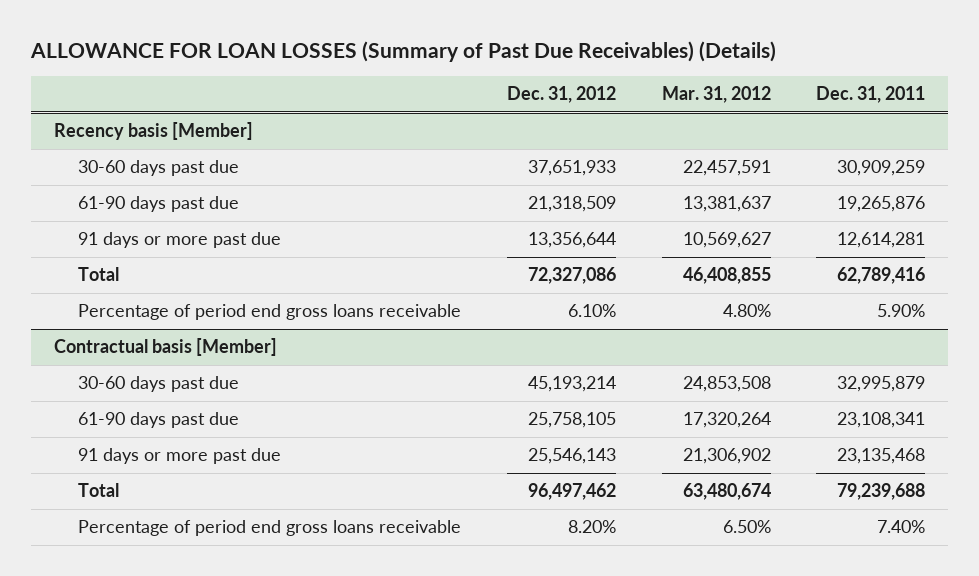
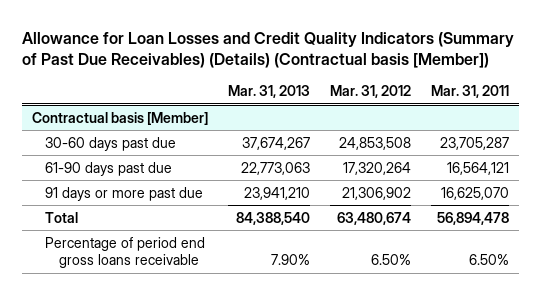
[29,41,776,63] ALLOWANCE FOR LOAN LOSSES (Summary of Past Due Receivables) (Details) -> [22,31,515,69] Allowance for Loan Losses and Credit Quality Indicators (Summary of Past Due Receivables) (Details) (Contractual basis [Member])
[506,86,616,104] Dec. 31, 2012 -> none
[816,86,926,104] Dec. 31, 2011 -> none
none -> [228,85,311,99] Mar. 31, 2013
none -> [430,85,509,99] Mar. 31, 2011
[53,122,253,141] Recency basis [Member] -> none
[77,160,239,177] 30-60 days past due -> none
[77,196,239,213] 61-90 days past due -> none
[77,232,281,249] 91 days or more past due -> none
[77,267,119,282] Total -> none
[77,304,461,321] Percentage of period end gross loans receivable -> none

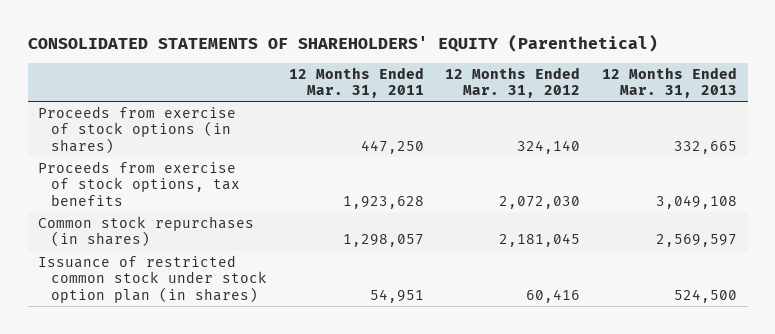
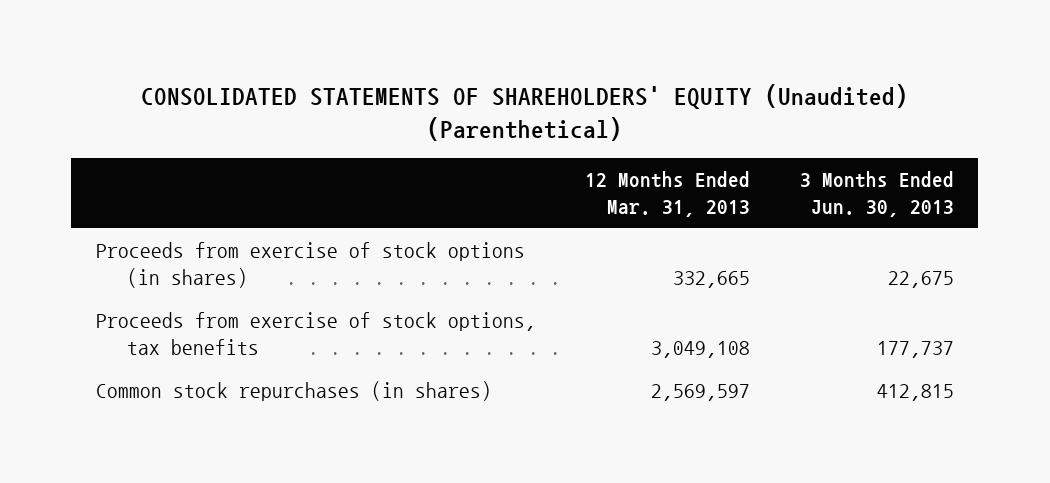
[27,33,658,52] CONSOLIDATED STATEMENTS OF SHAREHOLDERS' EQUITY (Parenthetical) -> [140,84,908,141] CONSOLIDATED STATEMENTS OF SHAREHOLDERS' EQUITY (Unaudited) (Parenthetical)
[288,66,424,99] 12 Months Ended Mar. 31, 2011 -> none
[445,66,581,99] 12 Months Ended Mar. 31, 2012 -> none
none -> [799,171,954,217] 3 Months Ended Jun. 30, 2013
[38,255,268,303] Issuance of restricted common stock under stock option plan (in shares) -> none

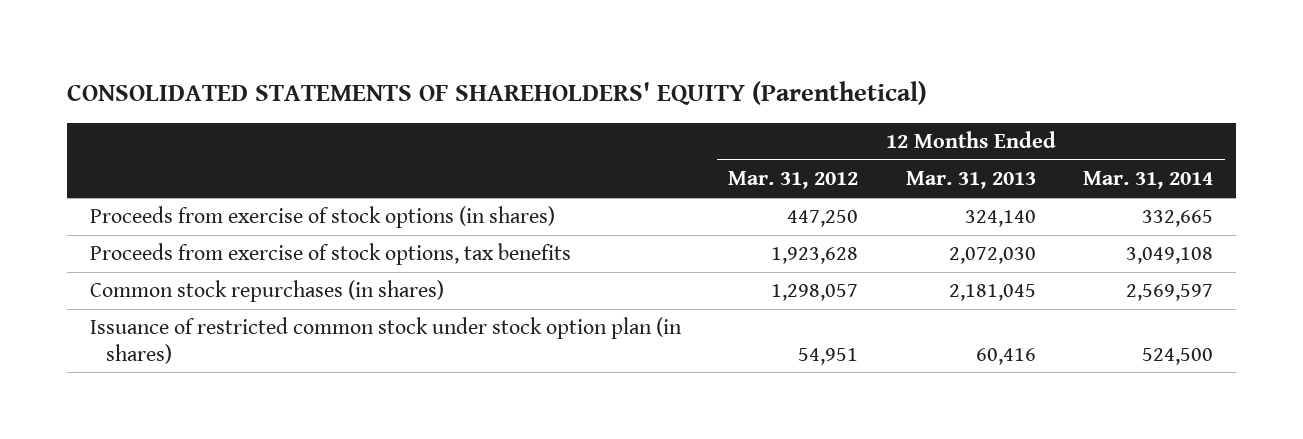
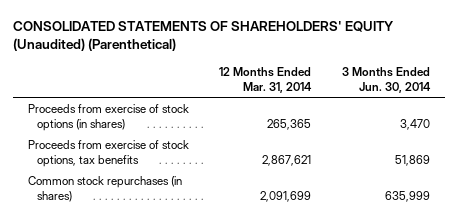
[66,80,927,105] CONSOLIDATED STATEMENTS OF SHAREHOLDERS' EQUITY (Parenthetical) -> [12,20,394,52] CONSOLIDATED STATEMENTS OF SHAREHOLDERS' EQUITY (Unaudited) (Parenthetical)
[728,171,859,190] Mar. 31, 2012 -> none
[905,171,1036,190] Mar. 31, 2013 -> none
none -> [341,66,431,93] 3 Months Ended Jun. 30, 2014
[90,317,683,364] Issuance of restricted common stock under stock option plan (in shares) -> none
[1141,210,1213,228] 332,665 -> [267,118,312,130] 265,365
[1125,247,1213,265] 3,049,108 -> [262,154,312,166] 2,867,621
[1125,284,1213,302] 2,569,597 -> [260,190,312,202] 2,091,699

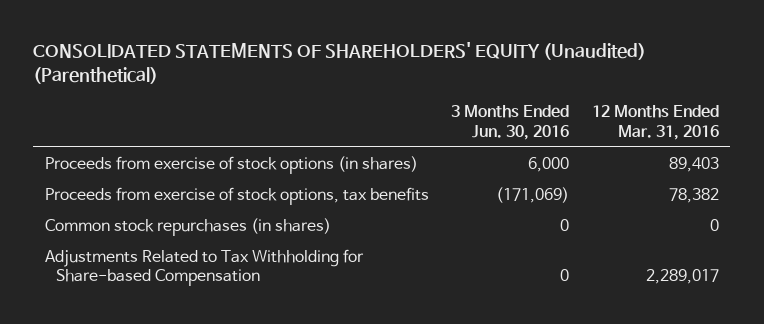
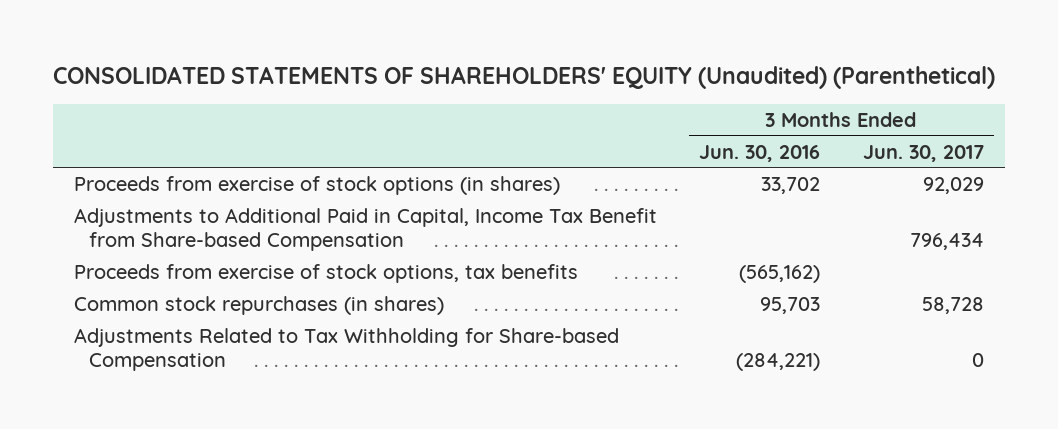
[592,105,720,140] 12 Months Ended Mar. 31, 2016 -> none
none -> [862,144,984,162] Jun. 30, 2017
[528,157,570,173] 6,000 -> [761,176,821,194] 33,702
none -> [74,207,658,252] Adjustments to Additional Paid in Capital, Income Tax Benefit from Share-based Compensation
[496,187,570,204] (171,069) -> [739,264,821,283] (565,162)
[560,219,570,232] 0 -> [760,296,821,314] 95,703
[560,269,570,282] 0 -> [736,353,821,372] (284,221)

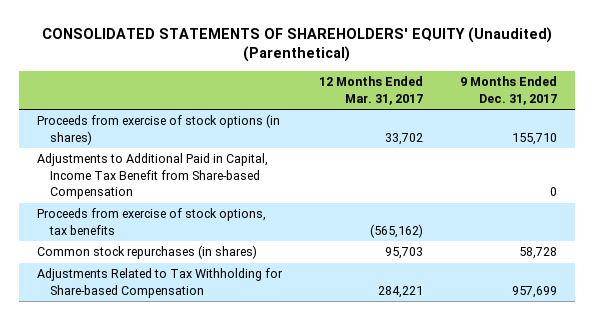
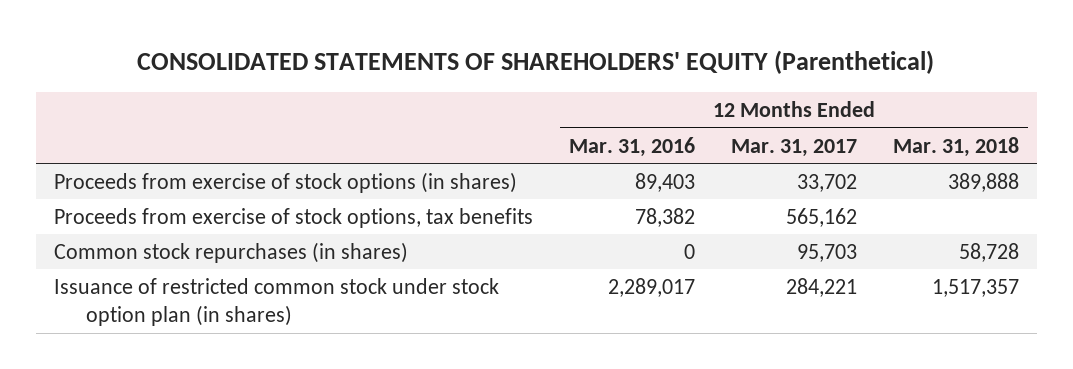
[42,26,553,63] CONSOLIDATED STATEMENTS OF SHAREHOLDERS' EQUITY (Unaudited) (Parenthetical) -> [137,49,935,74] CONSOLIDATED STATEMENTS OF SHAREHOLDERS' EQUITY (Parenthetical)
[459,76,557,105] 9 Months Ended Dec. 31, 2017 -> none
none -> [568,136,695,157] Mar. 31, 2016
none -> [893,136,1020,157] Mar. 31, 2018
[37,153,269,200] Adjustments to Additional Paid in Capital, Income Tax Benefit from Share-based Compensation -> none
[370,223,424,238] (565,162) -> [786,207,858,227] 565,162
[37,268,284,298] Adjustments Related to Tax Withholding for Share-based Compensation -> [53,277,499,327] Issuance of restricted common stock under stock option plan (in shares)

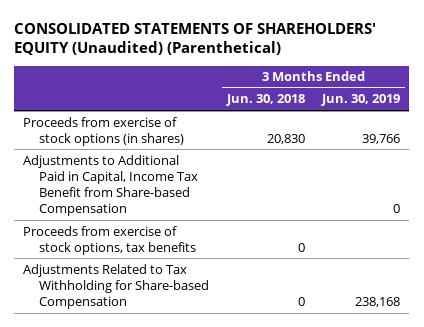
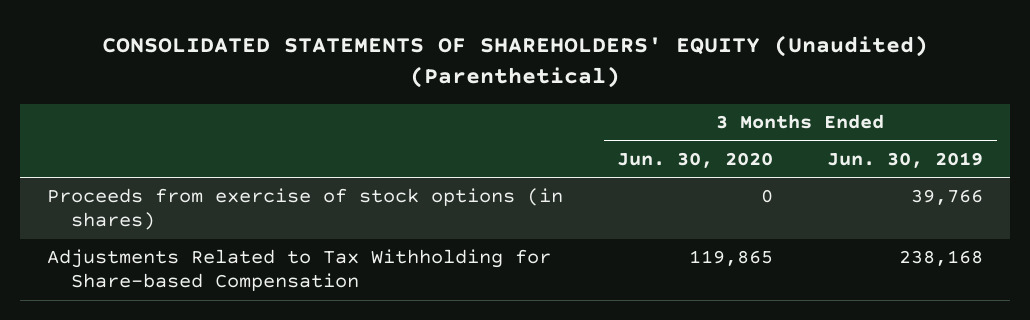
[225,94,305,107] Jun. 30, 2018 -> none
none -> [617,151,774,168] Jun. 30, 2020
[23,154,199,216] Adjustments to Additional Paid in Capital, Income Tax Benefit from Share-based Compensation -> none
[23,225,197,255] Proceeds from exercise of stock options, tax benefits -> none

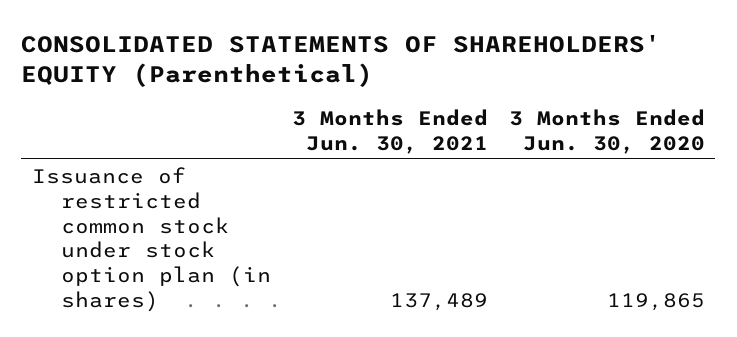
[102,34,929,89] CONSOLIDATED STATEMENTS OF SHAREHOLDERS' EQUITY (Unaudited) (Parenthetical) -> [21,33,662,88] CONSOLIDATED STATEMENTS OF SHAREHOLDERS' EQUITY (Parenthetical)
[827,151,984,168] Jun. 30, 2019 -> none
none -> [292,108,489,154] 3 Months Ended Jun. 30, 2021
[47,188,564,231] Proceeds from exercise of stock options (in shares) -> none
[47,249,552,292] Adjustments Related to Tax Withholding for Share-based Compensation -> [31,167,272,312] Issuance of restricted common stock under stock option plan (in shares)

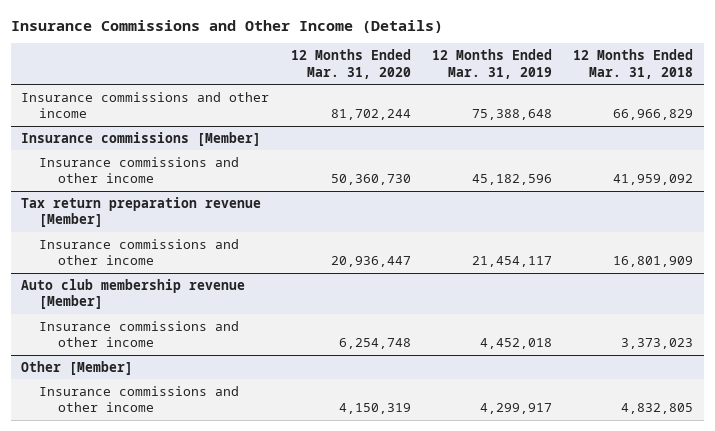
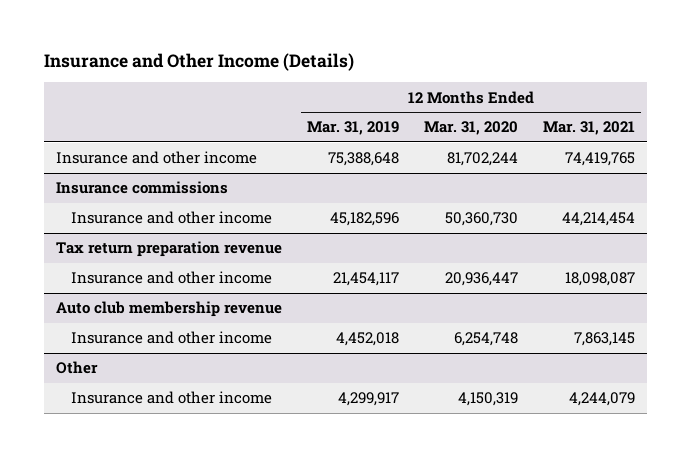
[10,19,443,33] Insurance Commissions and Other Income (Details) -> [43,53,354,72] Insurance and Other Income (Details)
[573,49,694,79] 12 Months Ended Mar. 31, 2018 -> none
none -> [542,121,635,136] Mar. 31, 2021
[21,91,270,119] Insurance commissions and other income -> [56,151,258,165] Insurance and other income
[21,131,262,146] Insurance commissions [Member] -> [56,181,229,195] Insurance commissions
[39,156,240,184] Insurance commissions and other income -> [71,211,273,225] Insurance and other income
[21,196,262,228] Tax return preparation revenue [Member] -> [56,241,283,258] Tax return preparation revenue
[39,238,240,266] Insurance commissions and other income -> [71,271,273,285] Insurance and other income
[21,278,246,310] Auto club membership revenue [Member] -> [56,301,283,318] Auto club membership revenue
[39,320,240,348] Insurance commissions and other income -> [71,331,273,345] Insurance and other income
[21,360,134,375] Other [Member] -> [56,361,99,375] Other
[39,385,240,413] Insurance commissions and other income -> [71,391,273,405] Insurance and other income

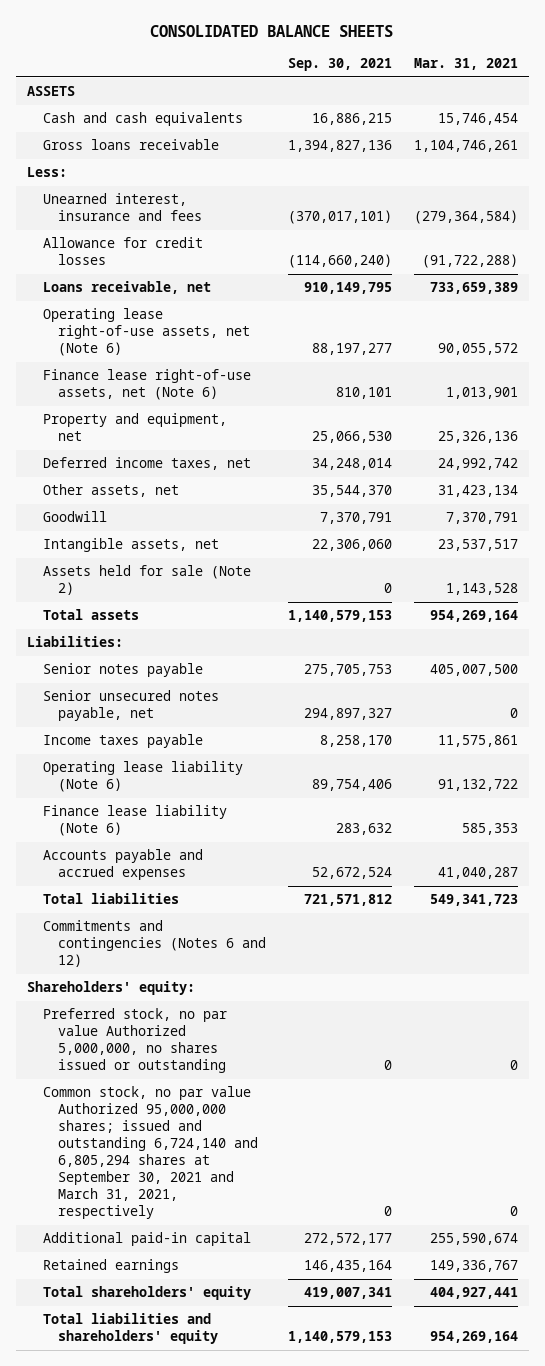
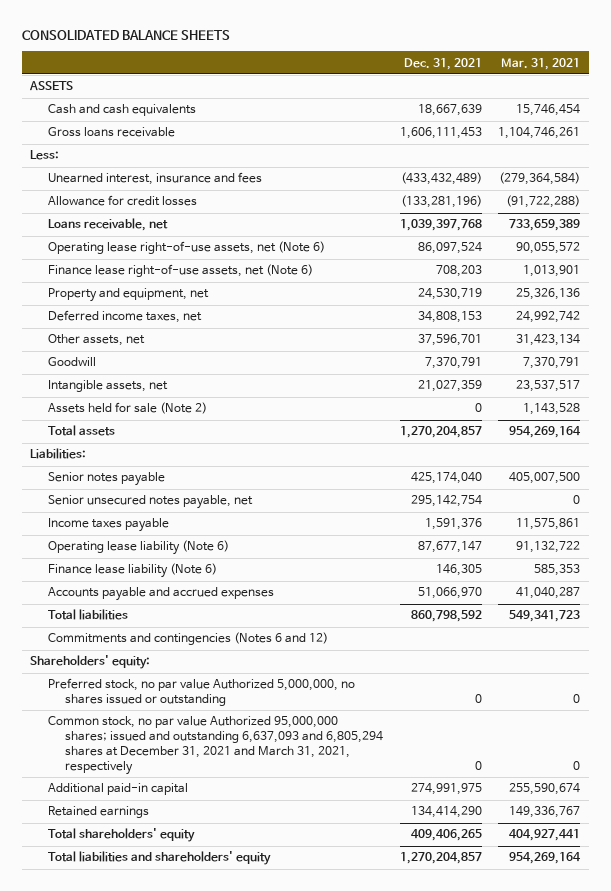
[288,58,393,72] Sep. 30, 2021 -> none
none -> [403,57,482,70] Dec. 31, 2021
[42,1086,259,1220] Common stock, no par value Authorized 95,000,000 shares; issued and outstanding 6,724,140 and 6,805,294 shares at September 30, 2021 and March 31, 2021, respectively -> [47,716,384,776] Common stock, no par value Authorized 95,000,000 shares; issued and outstanding 6,637,093 and 6,805,294 shares at December 31, 2021 and March 31, 2021, respectively

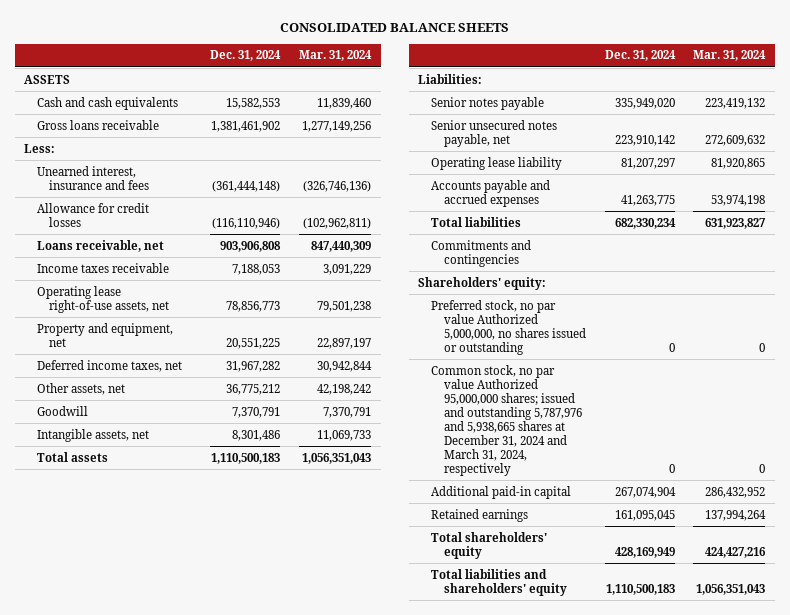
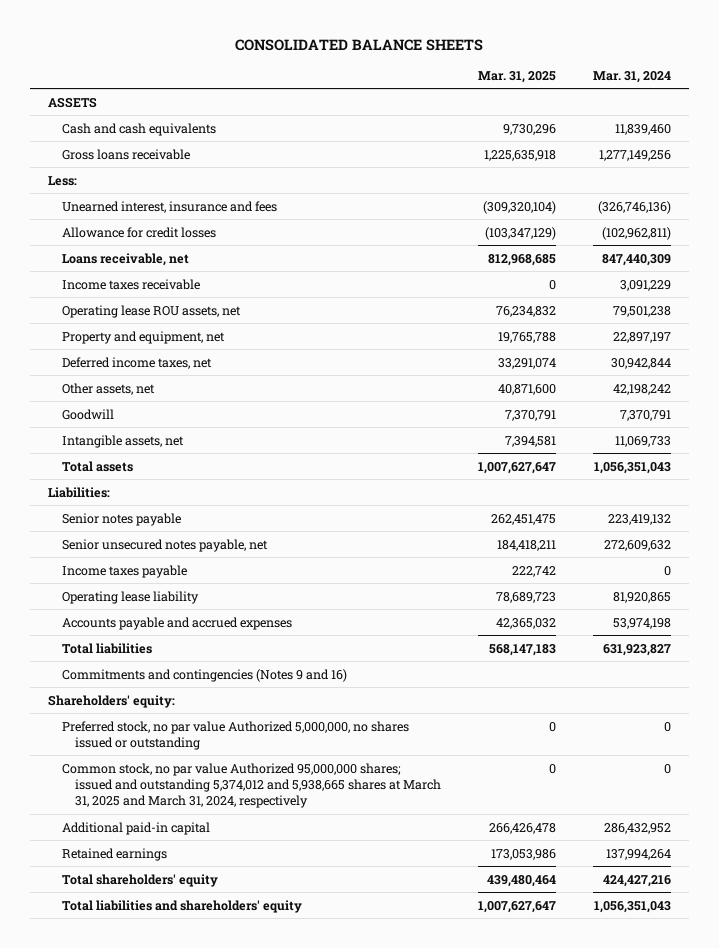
[210,50,282,62] Dec. 31, 2024 -> none
none -> [477,70,556,83] Mar. 31, 2025
[36,285,170,313] Operating lease right-of-use assets, net -> [61,304,241,318] Operating lease ROU assets, net
none -> [61,564,187,578] Income taxes payable
[431,239,532,267] Commitments and contingencies -> [61,668,347,682] Commitments and contingencies (Notes 9 and 16)
[431,364,582,477] Common stock, no par value Authorized 95,000,000 shares; issued and outstanding 5,787,976 and 5,938,665 shares at December 31, 2024 and March 31, 2024, respectively -> [61,762,442,809] Common stock, no par value Authorized 95,000,000 shares; issued and outstanding 5,374,012 and 5,938,665 shares at March 31, 2025 and March 31, 2024, respectively

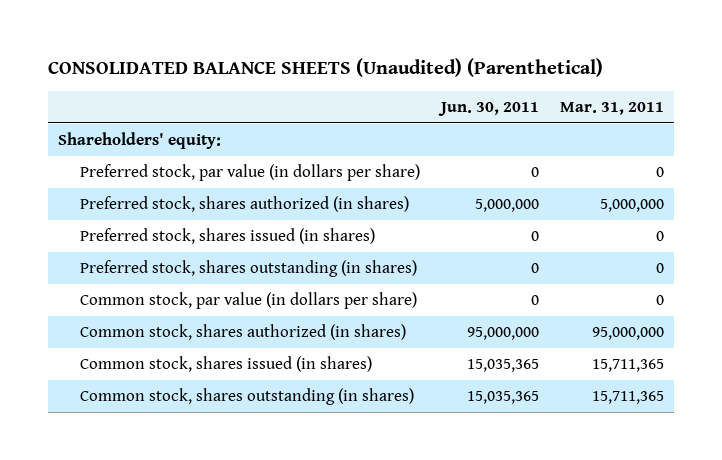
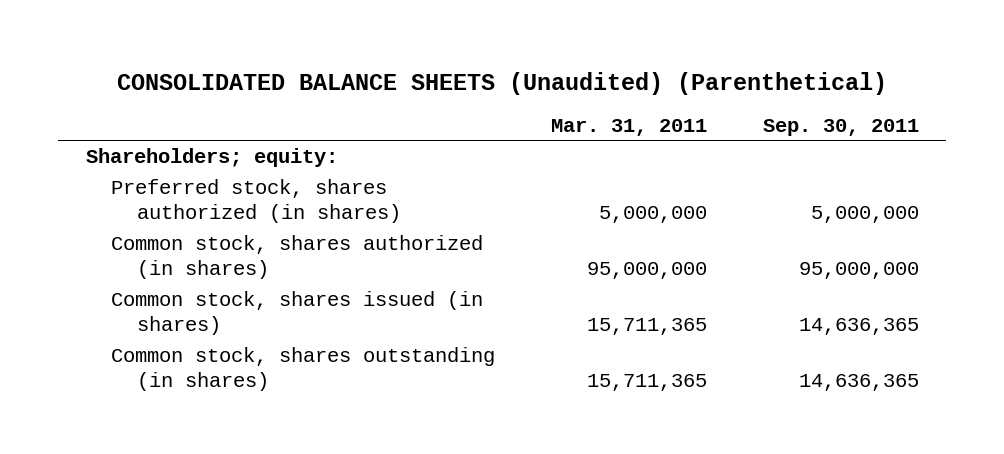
[437,102,539,117] Jun. 30, 2011 -> none
none -> [762,118,919,136] Sep. 30, 2011
[79,164,420,182] Preferred stock, par value (in dollars per share) -> none
[58,132,222,150] Shareholders' equity: -> [85,147,338,167] Shareholders; equity:
[79,228,375,245] Preferred stock, shares issued (in shares) -> none
[79,260,417,278] Preferred stock, shares outstanding (in shares) -> none
[79,292,417,310] Common stock, par value (in dollars per share) -> none

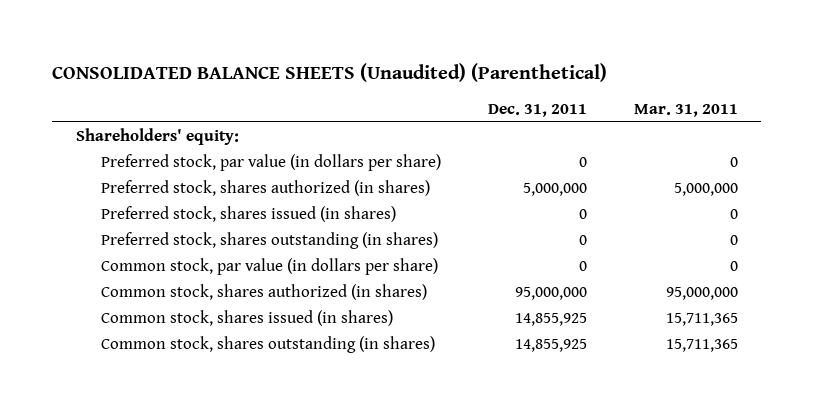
[762,118,919,136] Sep. 30, 2011 -> none
none -> [488,104,588,118] Dec. 31, 2011
[85,147,338,167] Shareholders; equity: -> [75,128,239,146] Shareholders' equity:
none -> [101,154,442,172] Preferred stock, par value (in dollars per share)
none -> [101,206,397,223] Preferred stock, shares issued (in shares)
none -> [101,232,439,250] Preferred stock, shares outstanding (in shares)
none -> [101,258,439,276] Common stock, par value (in dollars per share)

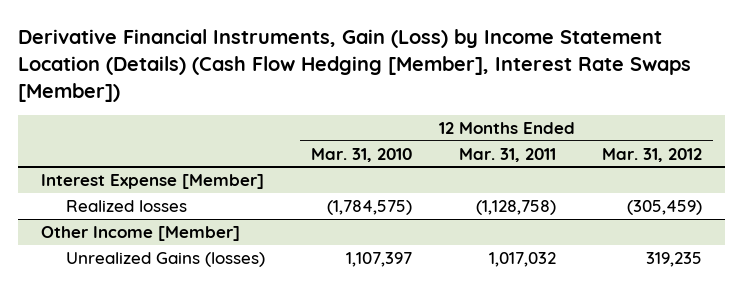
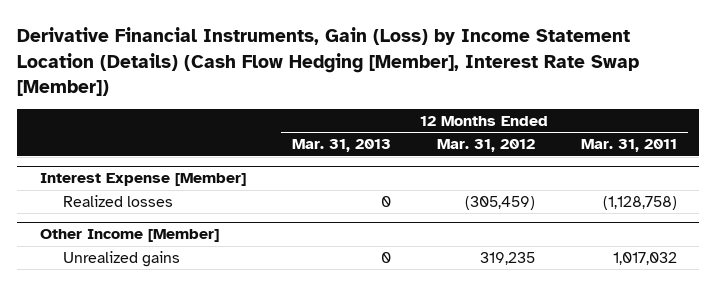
[17,29,691,102] Derivative Financial Instruments, Gain (Loss) by Income Statement Location (Details) (Cash Flow Hedging [Member], Interest Rate Swaps [Member]) -> [17,27,640,96] Derivative Financial Instruments, Gain (Loss) by Income Statement Location (Details) (Cash Flow Hedging [Member], Interest Rate Swap [Member])
[311,147,413,162] Mar. 31, 2010 -> none
none -> [292,139,392,153] Mar. 31, 2013
[66,251,266,267] Unrealized Gains (losses) -> [63,251,181,268] Unrealized gains

